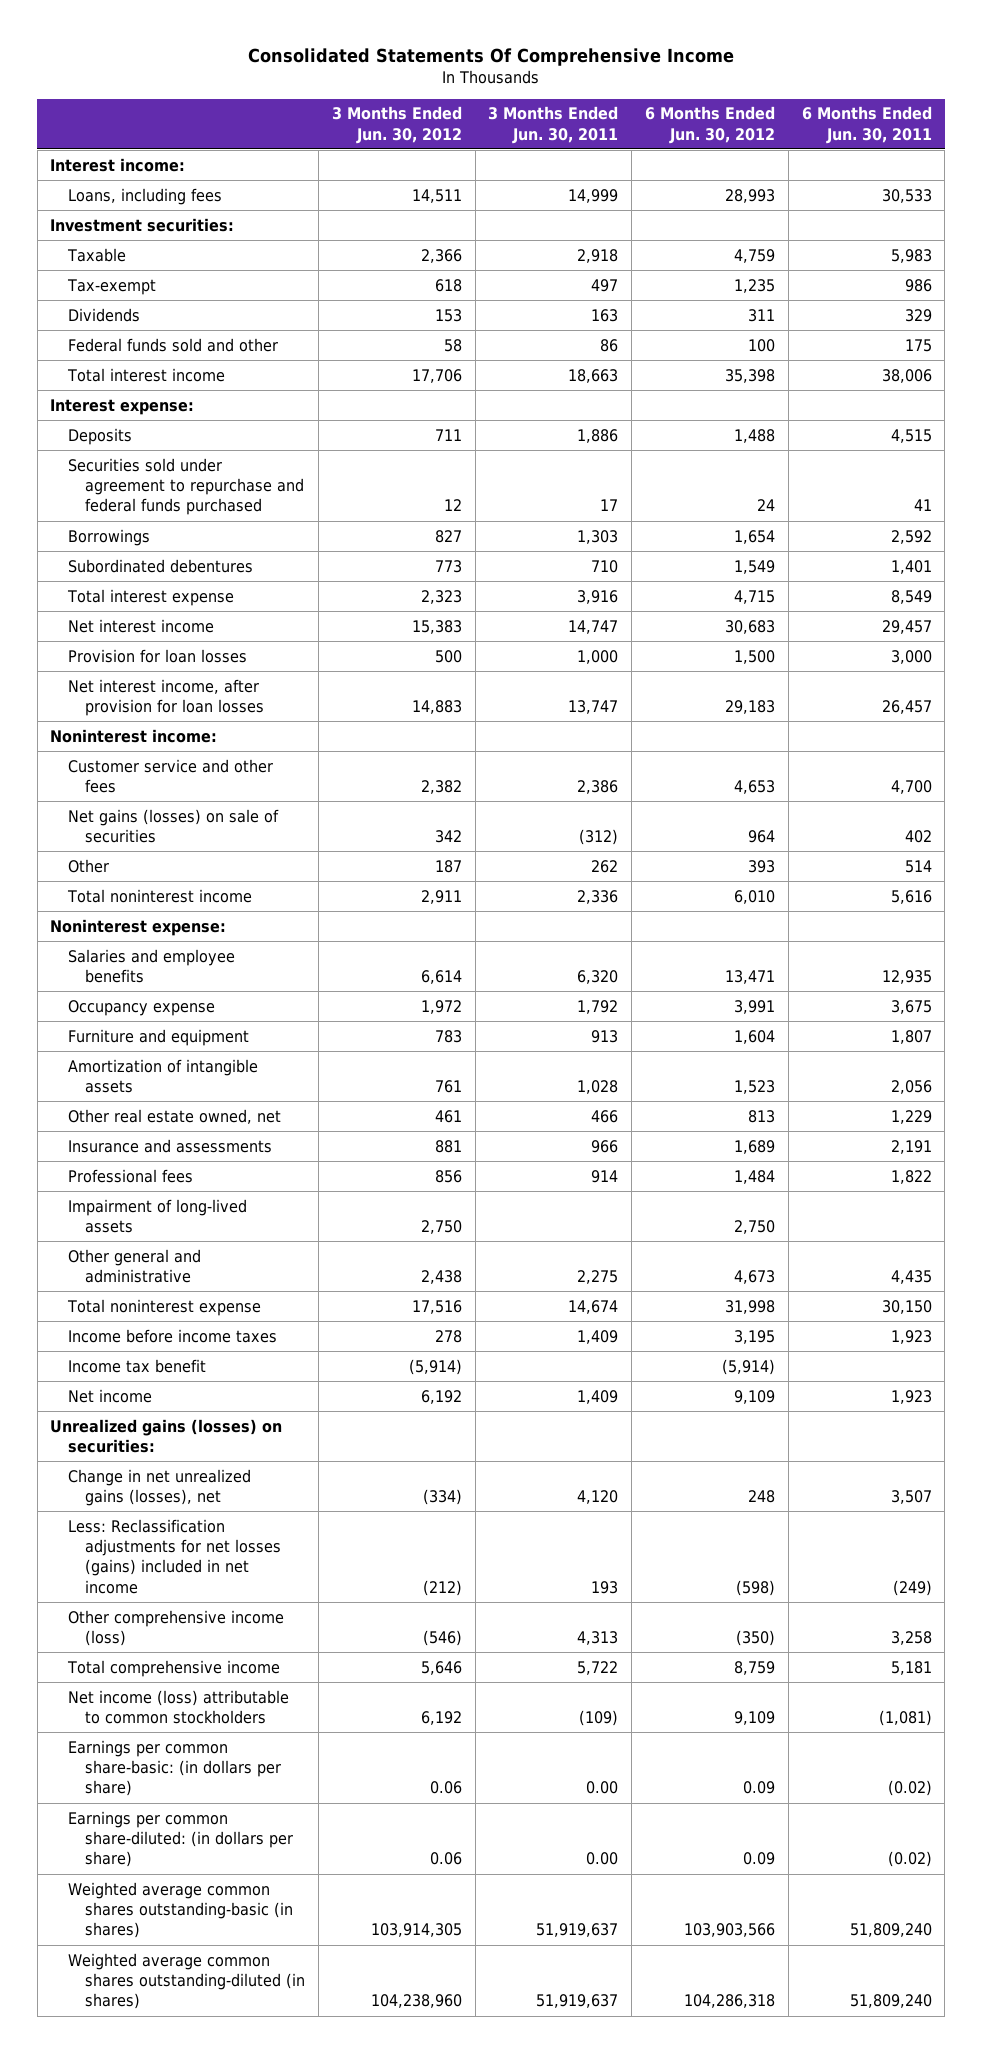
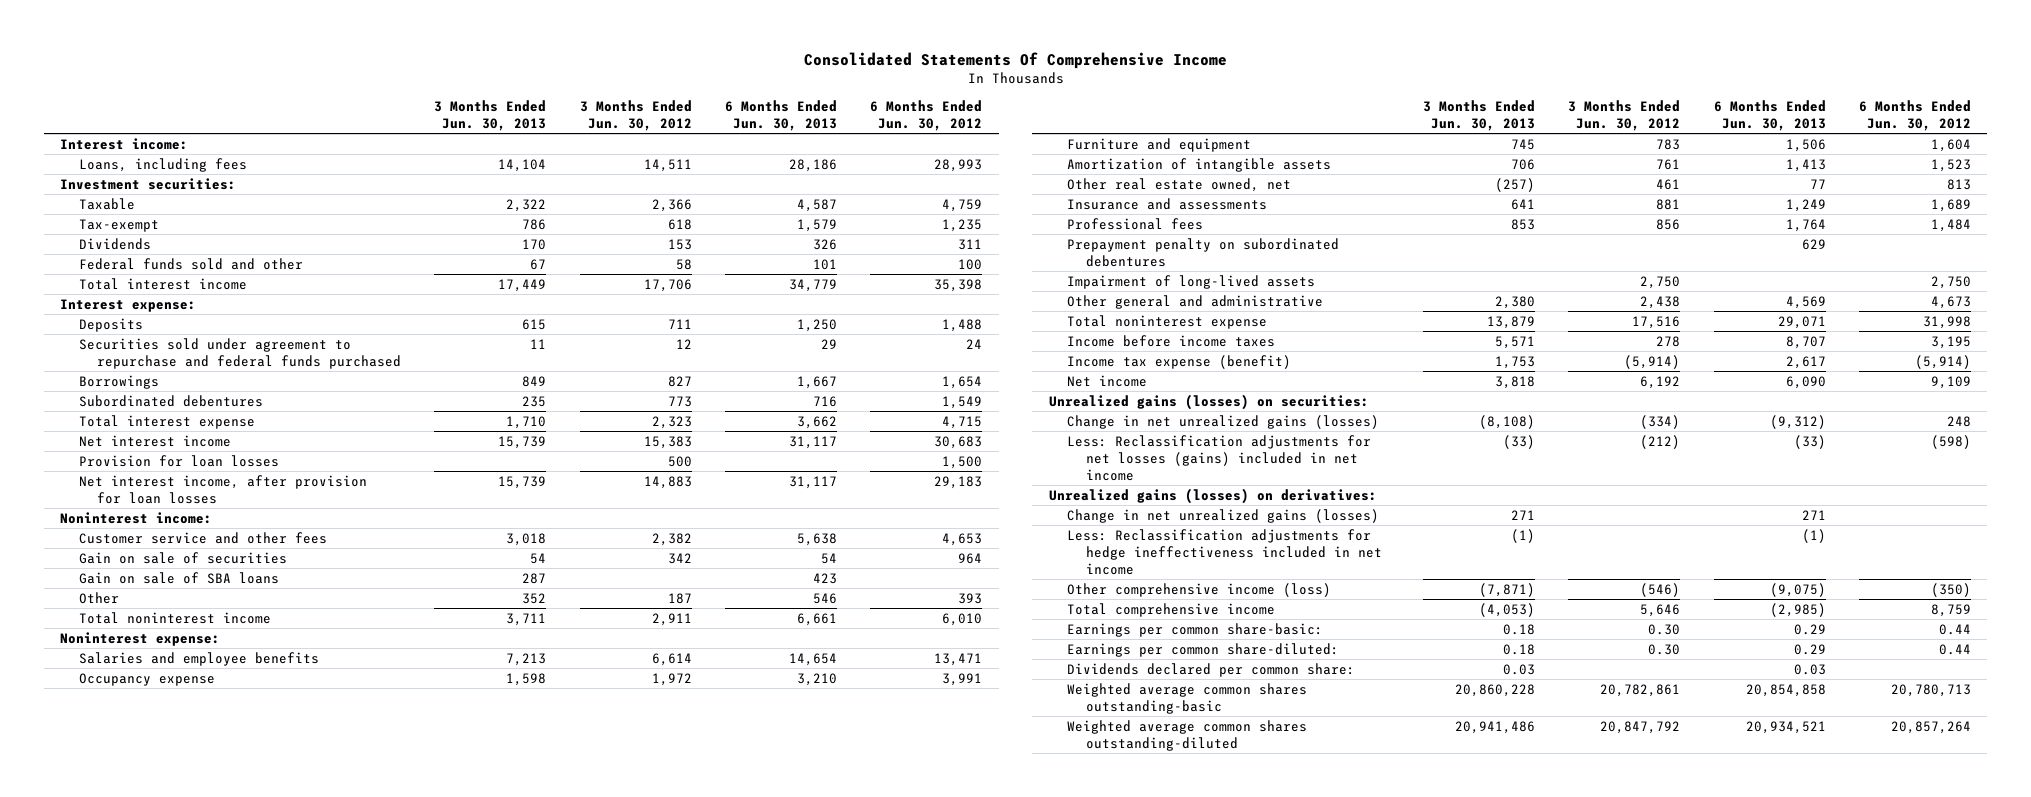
[488,106,619,144] 3 Months Ended Jun. 30, 2011 -> none
[801,106,932,144] 6 Months Ended Jun. 30, 2011 -> none
none -> [434,100,547,131] 3 Months Ended Jun. 30, 2013
none -> [724,100,837,131] 6 Months Ended Jun. 30, 2013
[67,808,279,844] Net gains (losses) on sale of securities -> [78,551,287,564] Gain on sale of securities
none -> [78,571,279,584] Gain on sale of SBA loans
none -> [1067,237,1340,267] Prepayment penalty on subordinated debentures
[67,1358,206,1373] Income tax benefit -> [1067,354,1292,369] Income tax expense (benefit)
[67,1468,251,1507] Change in net unrealized gains (losses), net -> [1067,414,1380,429] Change in net unrealized gains (losses)
none -> [1049,487,1378,504] Unrealized gains (losses) on derivatives:
none -> [1067,508,1380,523] Change in net unrealized gains (losses)
none -> [1067,528,1382,575] Less: Reclassification adjustments for hedge ineffectiveness included in net income
[67,1689,289,1725] Net income (loss) attributable to common stockholders -> none
[67,1739,282,1797] Earnings per common share-basic: (in dollars per share) -> [1067,622,1324,637] Earnings per common share-basic:
[429,1781,462,1795] 0.06 -> [1648,623,1681,635] 0.30
[743,1781,776,1795] 0.09 -> [1938,623,1971,635] 0.44
[67,1810,294,1868] Earnings per common share-diluted: (in dollars per share) -> [1067,642,1340,657] Earnings per common share-diluted:
[429,1852,462,1866] 0.06 -> [1648,643,1681,655] 0.30
[743,1852,776,1866] 0.09 -> [1938,643,1971,655] 0.44
none -> [1067,662,1356,677] Dividends declared per common share:
[67,1881,294,1939] Weighted average common shares outstanding-basic (in shares) -> [1067,682,1308,714] Weighted average common shares outstanding-basic
[370,1923,462,1938] 103,914,305 -> [1600,683,1681,697] 20,782,861
[684,1923,776,1938] 103,903,566 -> [1890,683,1971,697] 20,780,713
[67,1952,306,2010] Weighted average common shares outstanding-diluted (in shares) -> [1067,719,1308,751] Weighted average common shares outstanding-diluted
[370,1994,462,2009] 104,238,960 -> [1600,720,1681,734] 20,847,792
[684,1994,776,2009] 104,286,318 -> [1890,720,1971,734] 20,857,264

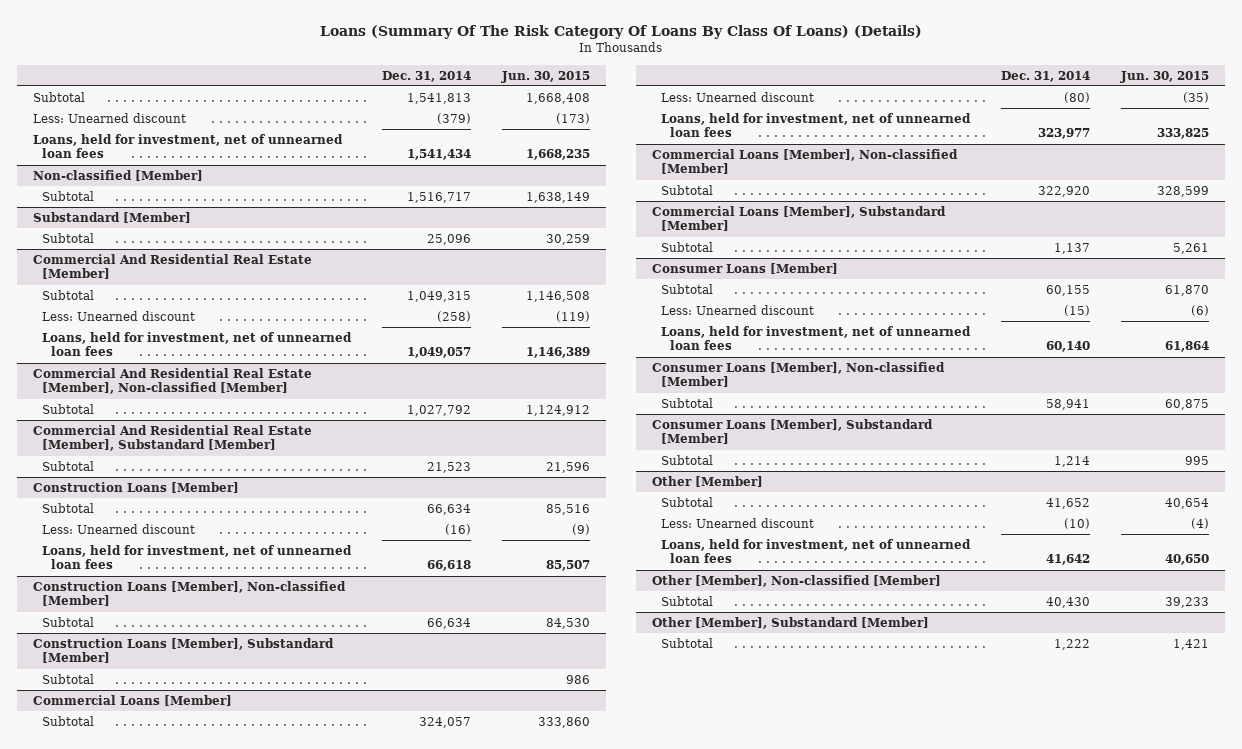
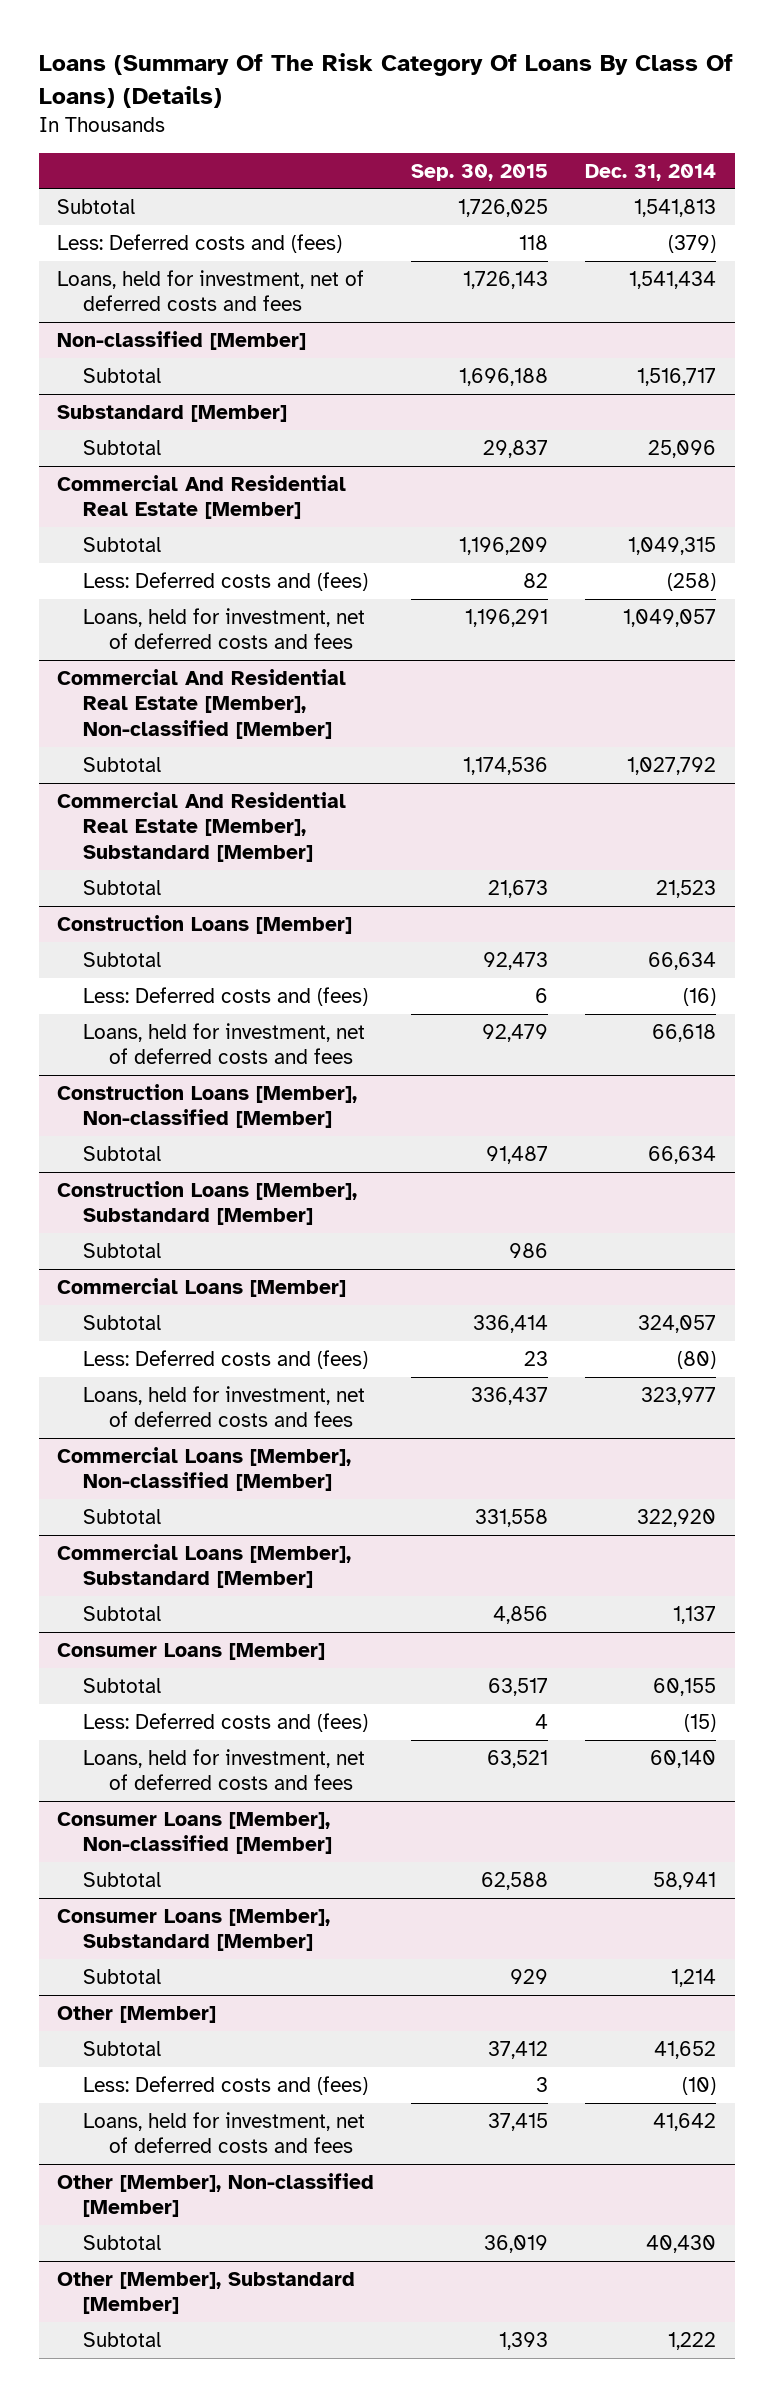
[501,70,591,83] Jun. 30, 2015 -> none
none -> [411,163,549,181] Sep. 30, 2015
[32,113,186,124] Less: Unearned discount -> [57,233,343,253] Less: Deferred costs and (fees)
[32,134,343,159] Loans, held for investment, net of unnearned loan fees -> [57,269,365,312] Loans, held for investment, net of deferred costs and fees
[42,311,196,322] Less: Unearned discount -> [83,571,369,591] Less: Deferred costs and (fees)
[42,332,353,357] Loans, held for investment, net of unnearned loan fees -> [83,607,366,650] Loans, held for investment, net of deferred costs and fees
[42,524,196,535] Less: Unearned discount -> [83,986,369,1006] Less: Deferred costs and (fees)
[42,545,353,570] Loans, held for investment, net of unnearned loan fees -> [83,1022,366,1065] Loans, held for investment, net of deferred costs and fees
[661,92,815,103] Less: Unearned discount -> [83,1349,369,1369] Less: Deferred costs and (fees)
[661,113,972,138] Loans, held for investment, net of unnearned loan fees -> [83,1385,366,1428] Loans, held for investment, net of deferred costs and fees
[661,305,815,316] Less: Unearned discount -> [83,1712,369,1732] Less: Deferred costs and (fees)
[661,326,972,351] Loans, held for investment, net of unnearned loan fees -> [83,1748,366,1791] Loans, held for investment, net of deferred costs and fees
[661,518,815,529] Less: Unearned discount -> [83,2075,369,2095] Less: Deferred costs and (fees)
[661,539,972,564] Loans, held for investment, net of unnearned loan fees -> [83,2111,366,2154] Loans, held for investment, net of deferred costs and fees

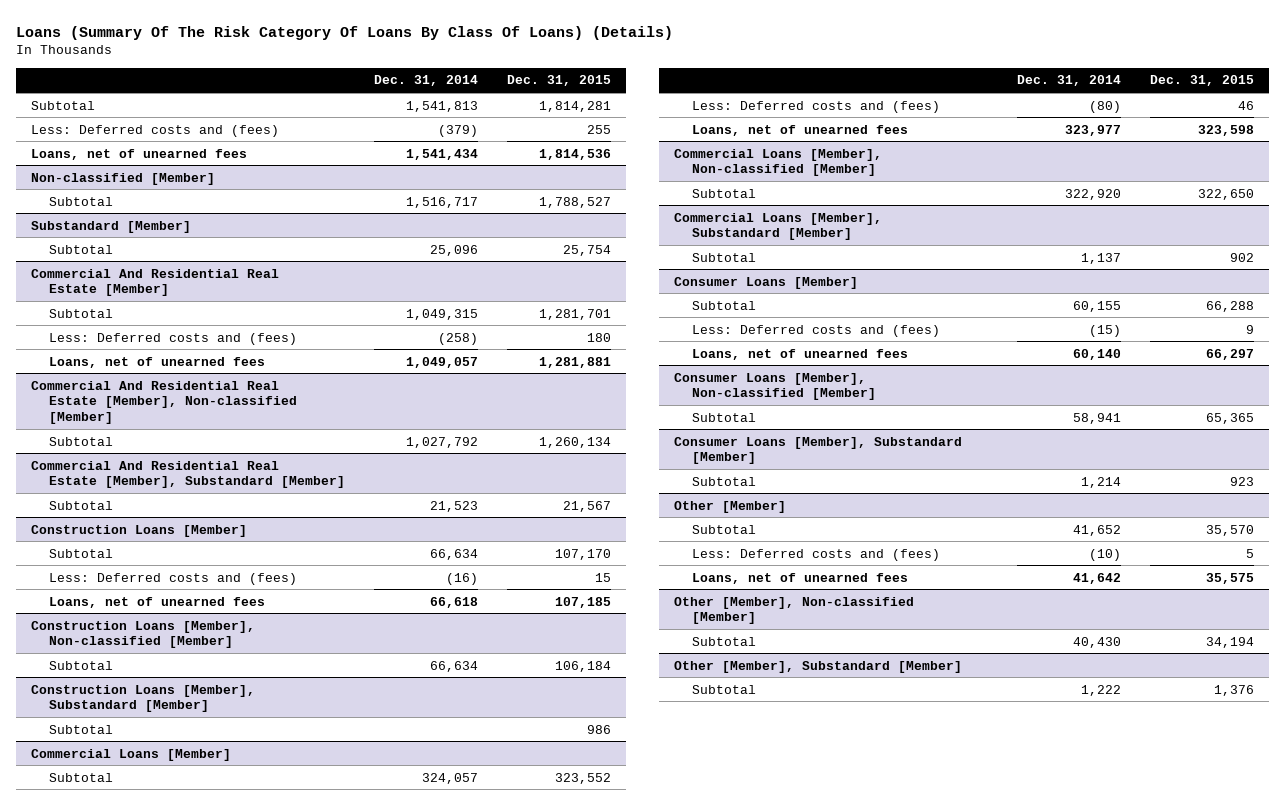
[411,163,549,181] Sep. 30, 2015 -> none
none -> [507,75,612,87] Dec. 31, 2015
[57,269,365,312] Loans, held for investment, net of deferred costs and fees -> [30,148,247,160] Loans, net of unearned fees
[83,607,366,650] Loans, held for investment, net of deferred costs and fees -> [49,356,266,368] Loans, net of unearned fees
[83,1022,366,1065] Loans, held for investment, net of deferred costs and fees -> [49,596,266,608] Loans, net of unearned fees
[83,1385,366,1428] Loans, held for investment, net of deferred costs and fees -> [692,124,909,136] Loans, net of unearned fees
[83,1748,366,1791] Loans, held for investment, net of deferred costs and fees -> [692,348,909,360] Loans, net of unearned fees
[83,2111,366,2154] Loans, held for investment, net of deferred costs and fees -> [692,572,909,584] Loans, net of unearned fees

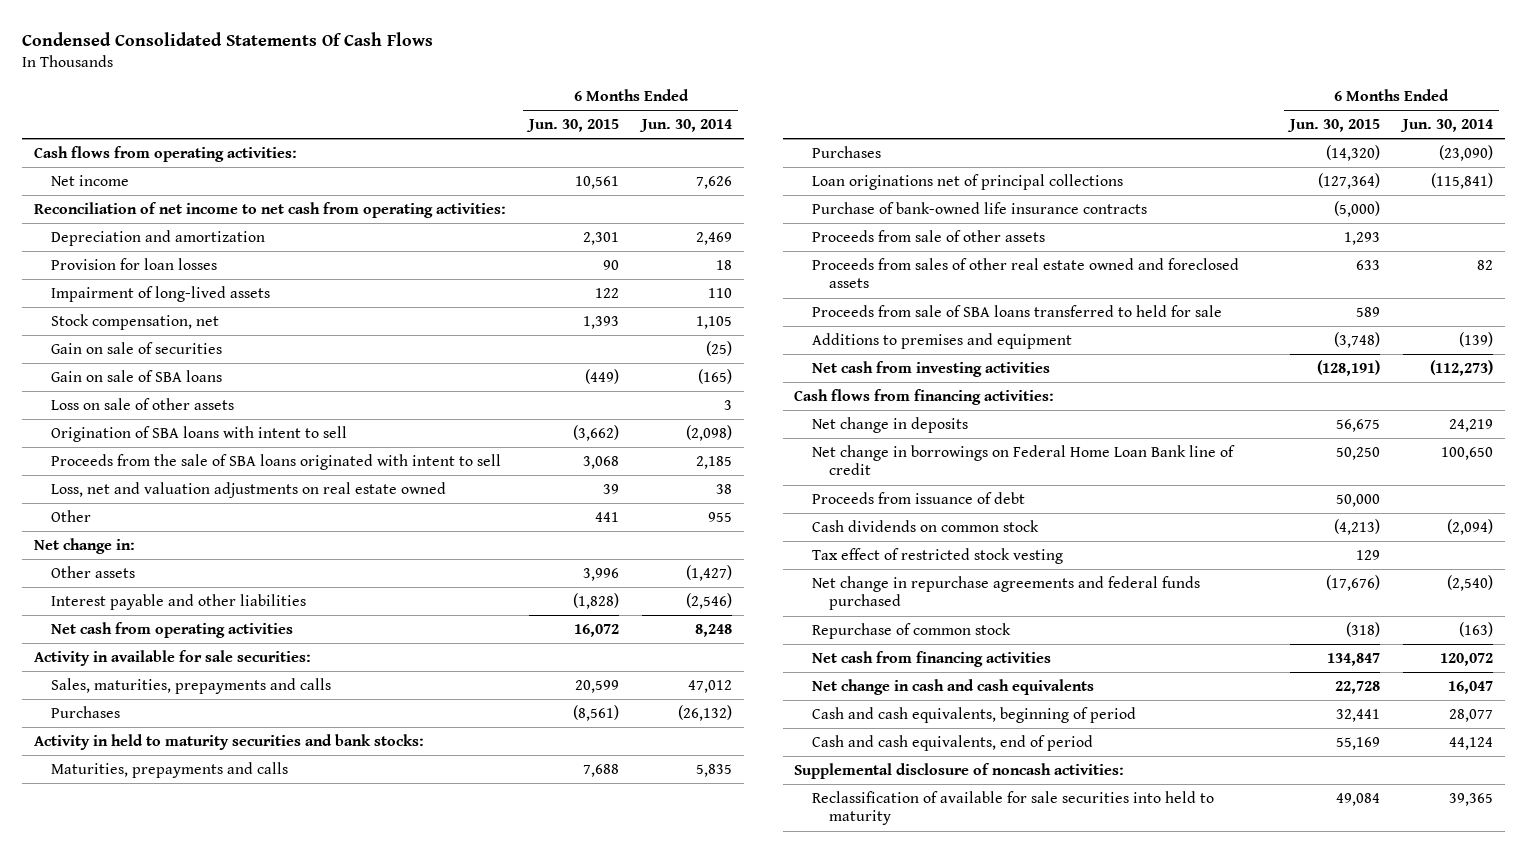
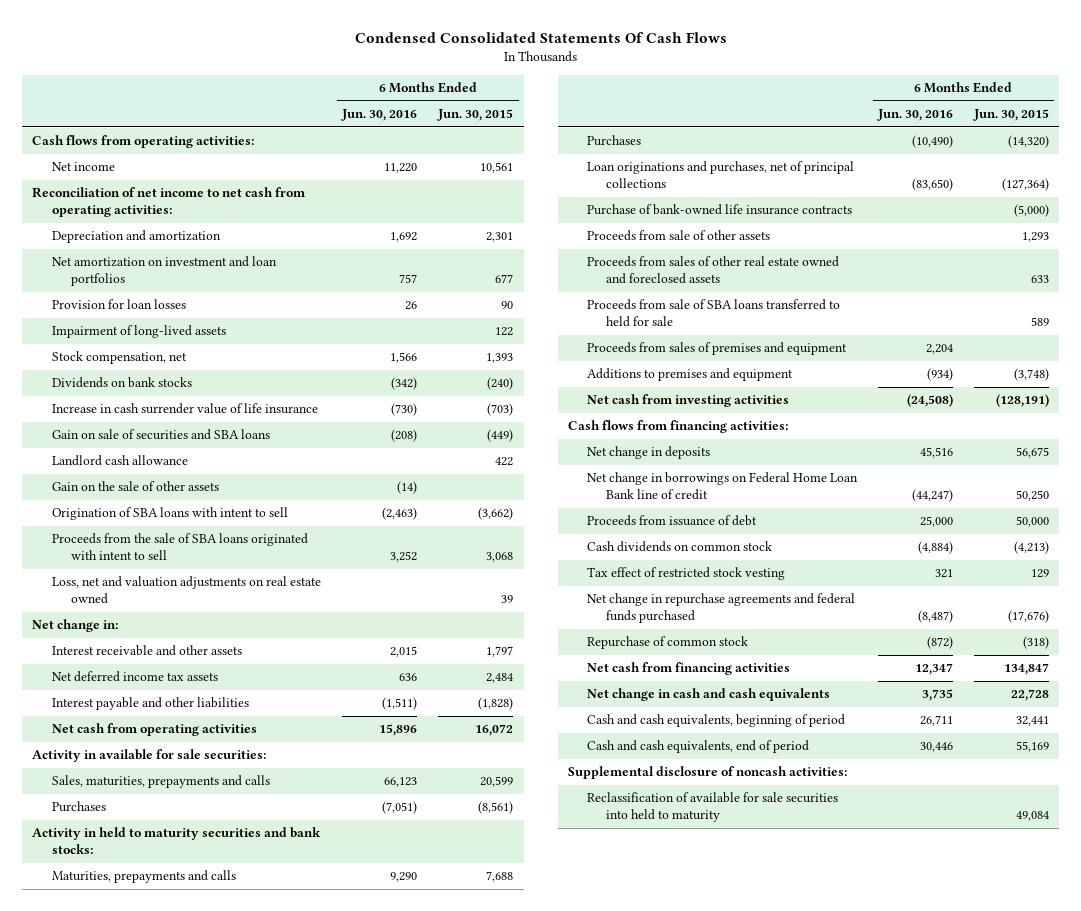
[639,118,733,132] Jun. 30, 2014 -> none
none -> [341,109,418,122] Jun. 30, 2016
none -> [51,256,277,287] Net amortization on investment and loan portfolios
[51,341,223,354] Gain on sale of securities -> none
none -> [51,377,192,389] Dividends on bank stocks
none -> [51,403,318,415] Increase in cash surrender value of life insurance
[51,369,223,382] Gain on sale of SBA loans -> [51,429,270,441] Gain on sale of securities and SBA loans
none -> [51,455,188,467] Landlord cash allowance
[51,397,235,410] Loss on sale of other assets -> [51,481,219,492] Gain on the sale of other assets
[51,509,92,522] Other -> none
[51,565,136,578] Other assets -> none
none -> [51,645,242,657] Interest receivable and other assets
none -> [51,671,218,683] Net deferred income tax assets
[811,173,1123,190] Loan originations net of principal collections -> [587,161,855,189] Loan originations and purchases, net of principal collections
none -> [587,342,848,356] Proceeds from sales of premises and equipment

